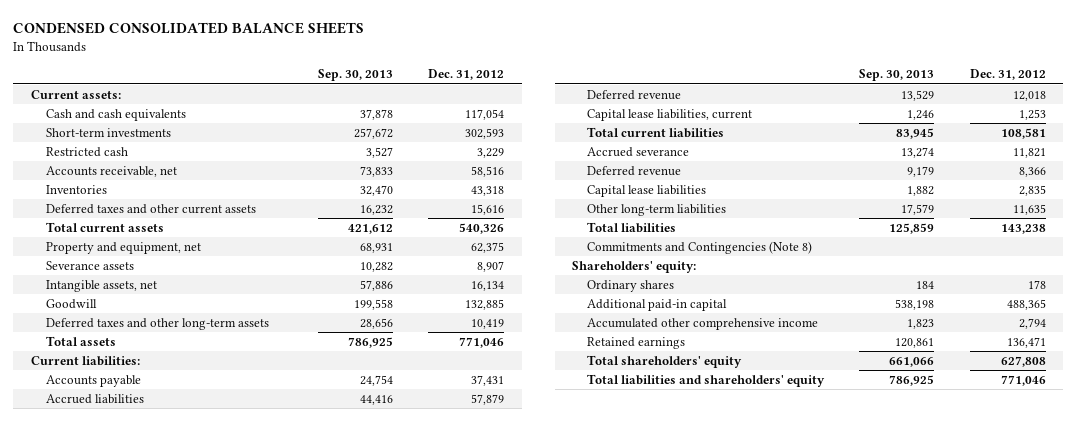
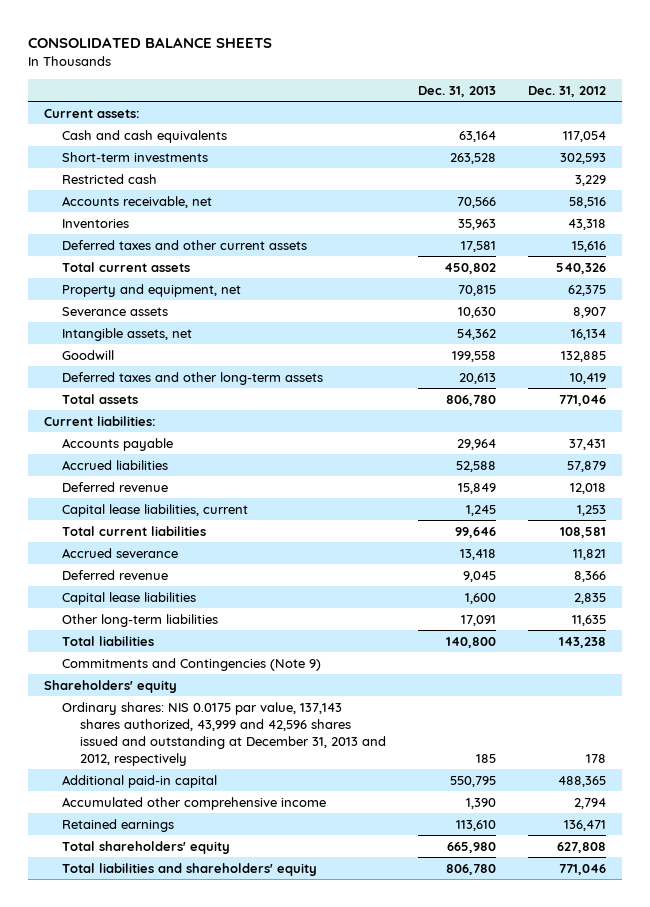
[12,22,364,35] CONDENSED CONSOLIDATED BALANCE SHEETS -> [27,37,272,49] CONSOLIDATED BALANCE SHEETS
[317,69,393,82] Sep. 30, 2013 -> none
none -> [417,86,496,98] Dec. 31, 2013
[587,240,813,254] Commitments and Contingencies (Note 8) -> [61,657,321,671] Commitments and Contingencies (Note 9)
[572,260,697,273] Shareholders' equity: -> [43,679,177,693] Shareholders' equity
[587,279,675,292] Ordinary shares -> [61,701,386,767] Ordinary shares: NIS 0.0175 par value, 137,143 shares authorized, 43,999 and 42,596 shares issued and outstanding at December 31, 2013 and 2012, respectively

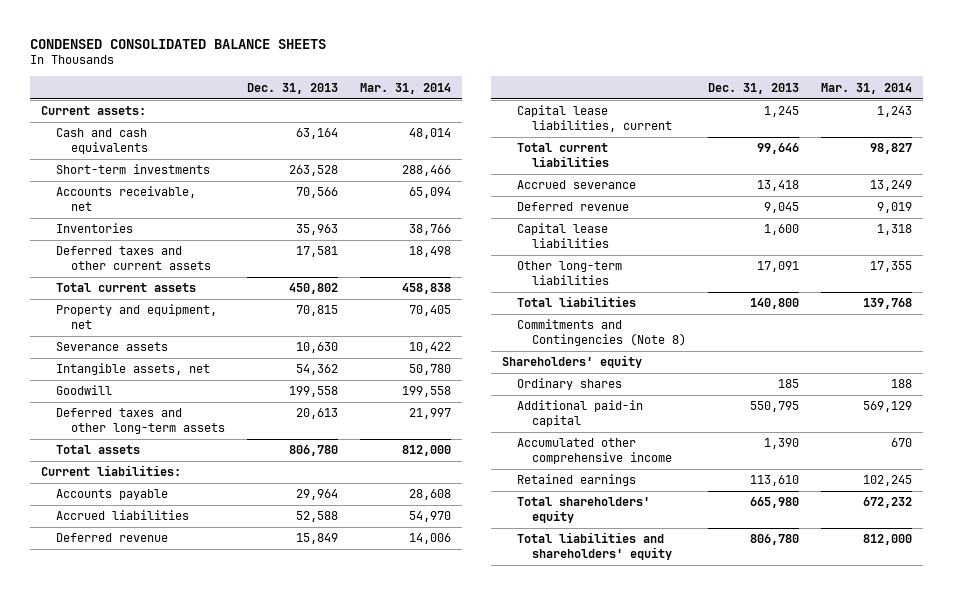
[27,37,272,49] CONSOLIDATED BALANCE SHEETS -> [30,38,327,49] CONDENSED CONSOLIDATED BALANCE SHEETS
[527,86,606,98] Dec. 31, 2012 -> none
none -> [360,82,452,94] Mar. 31, 2014
[61,173,157,184] Restricted cash -> none
[61,657,321,671] Commitments and Contingencies (Note 9) -> [517,319,686,346] Commitments and Contingencies (Note 8)
[61,701,386,767] Ordinary shares: NIS 0.0175 par value, 137,143 shares authorized, 43,999 and 42,596 shares issued and outstanding at December 31, 2013 and 2012, respectively -> [517,378,623,391] Ordinary shares

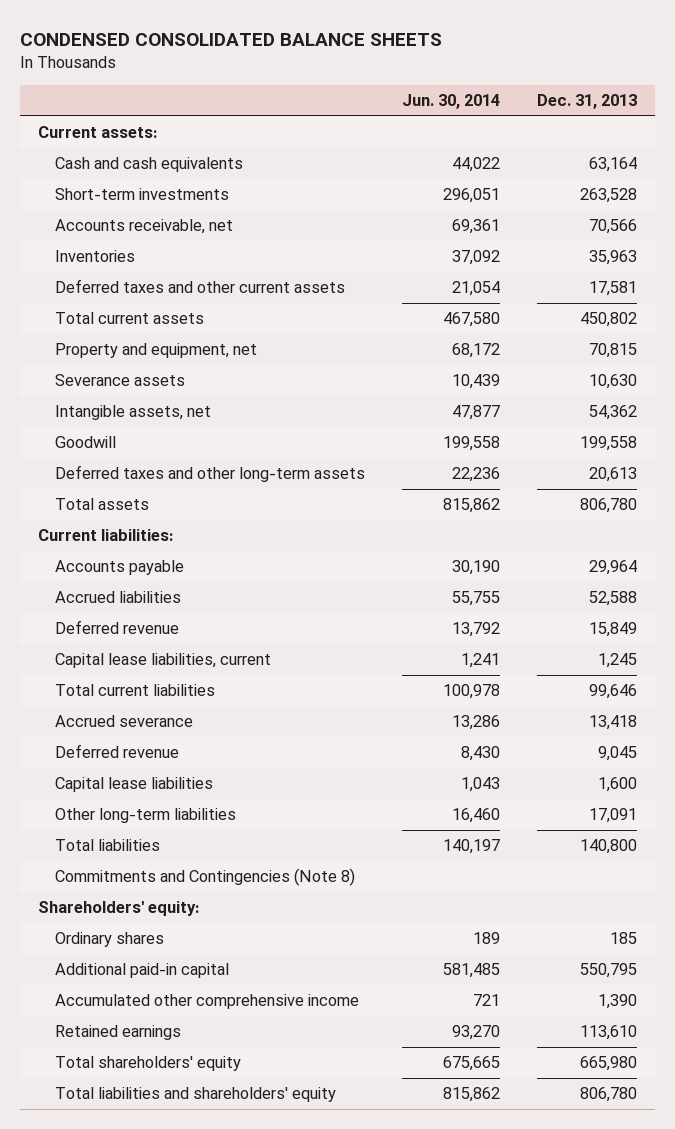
[360,82,452,94] Mar. 31, 2014 -> none
none -> [401,94,500,110] Jun. 30, 2014
[502,355,643,369] Shareholders' equity -> [38,901,200,917] Shareholders' equity:

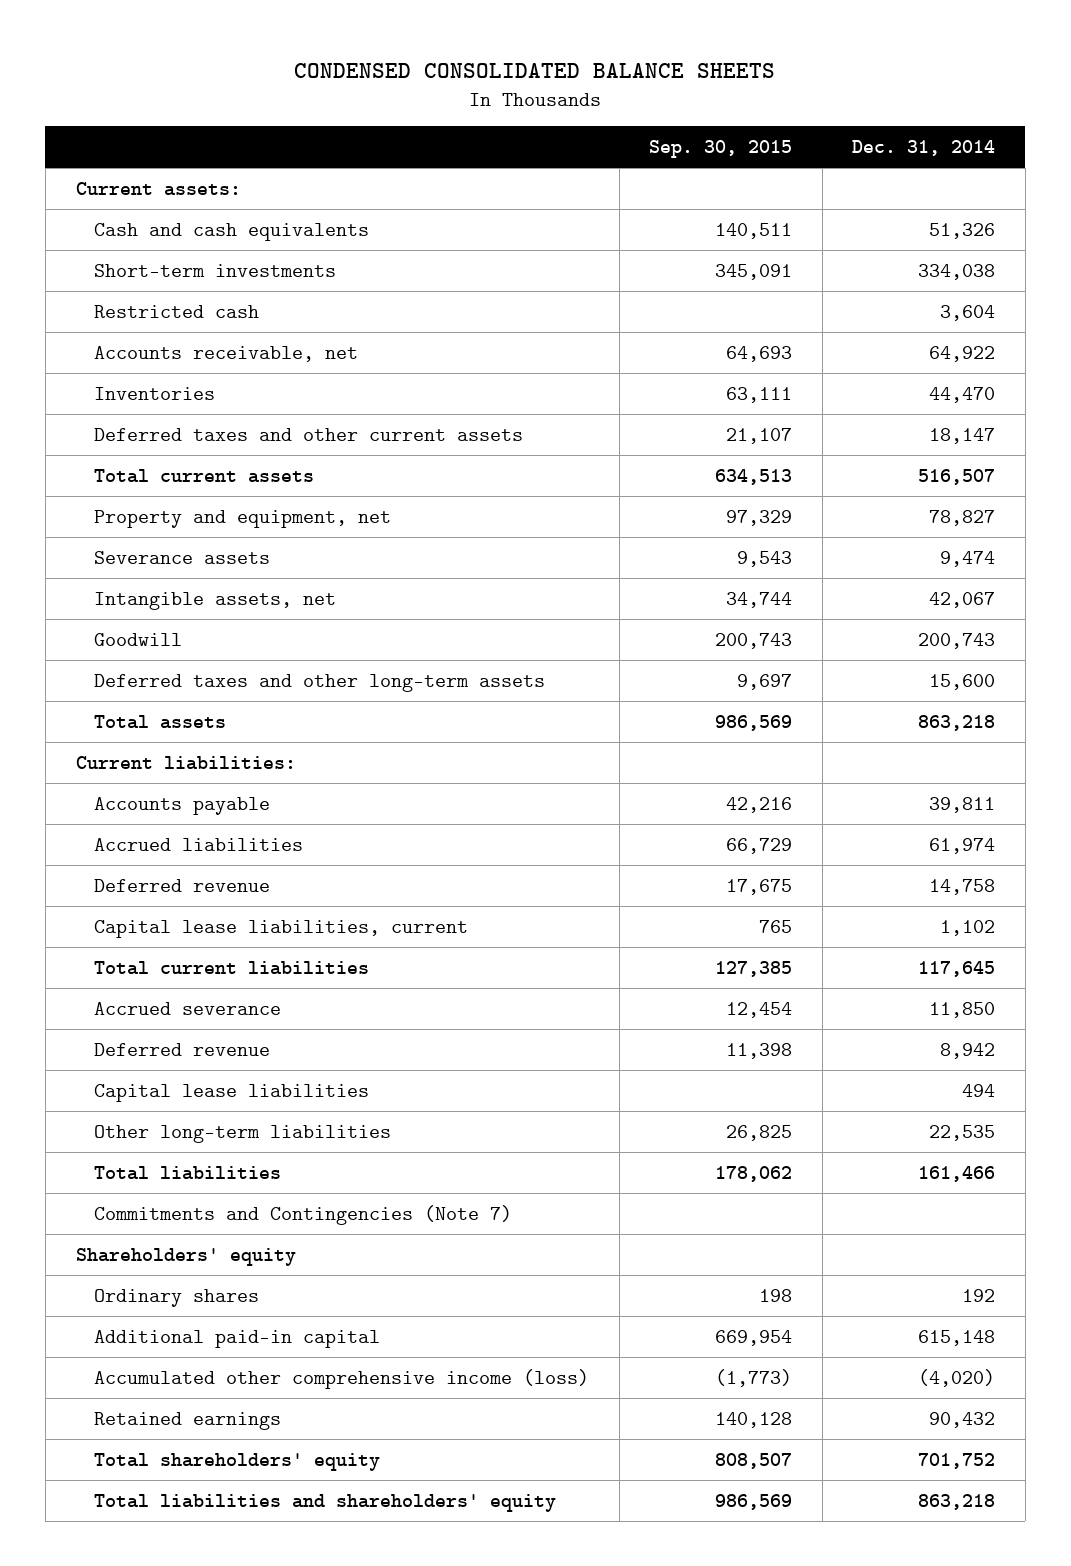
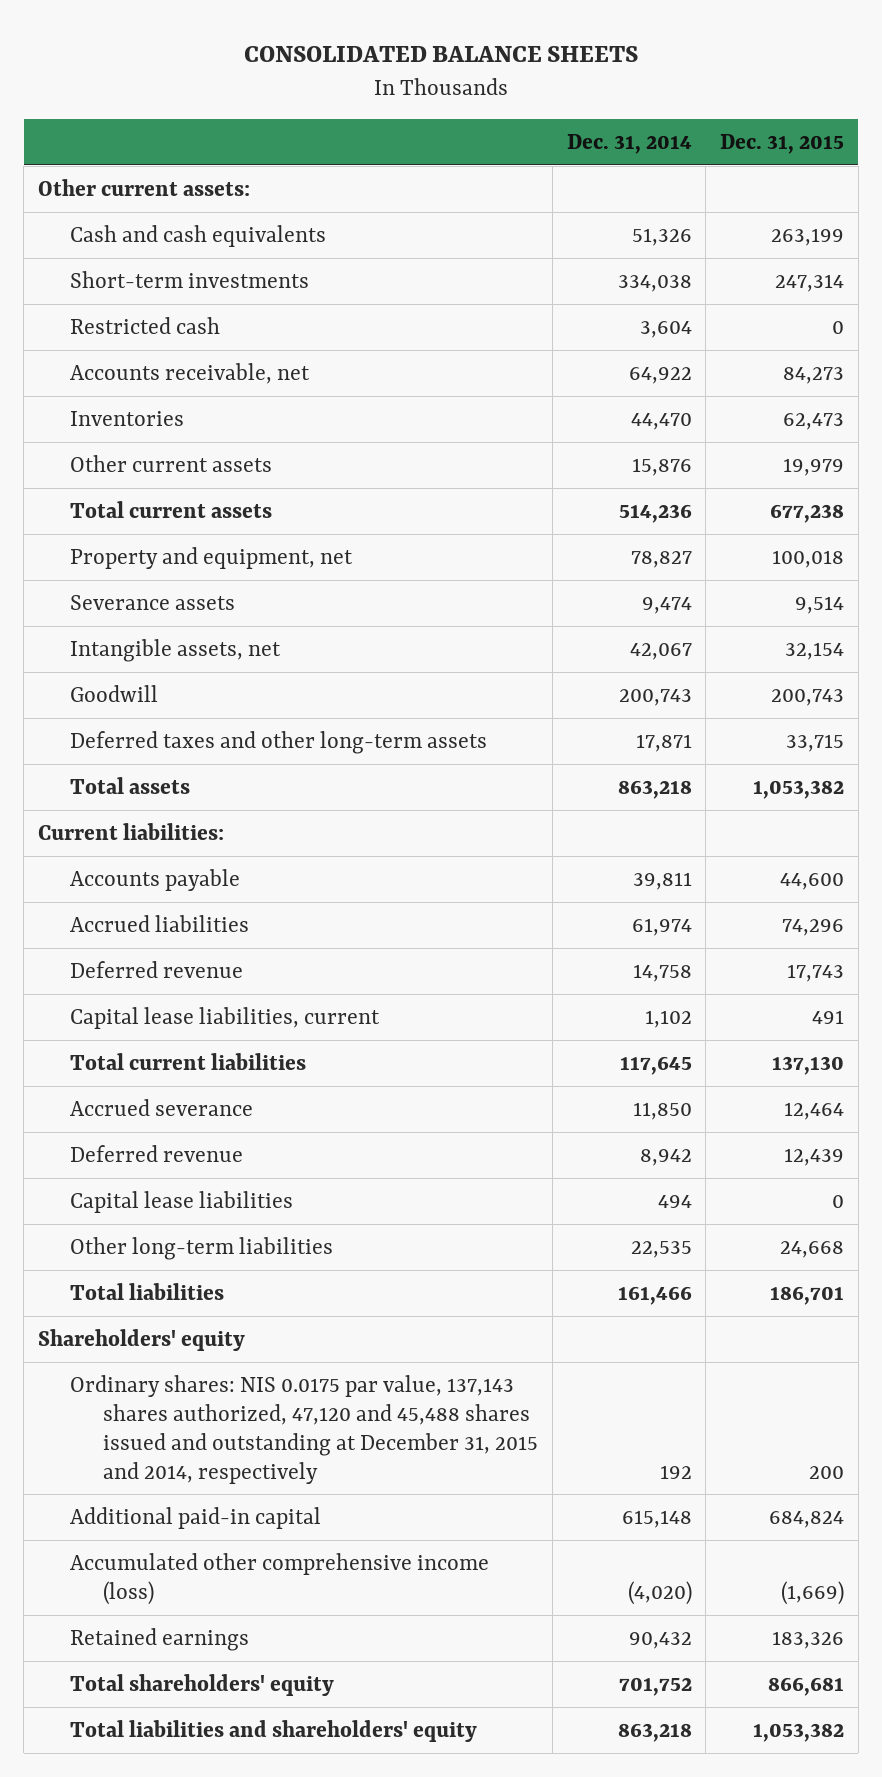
[294,62,776,78] CONDENSED CONSOLIDATED BALANCE SHEETS -> [244,45,639,62] CONSOLIDATED BALANCE SHEETS
[649,140,793,159] Sep. 30, 2015 -> none
none -> [720,134,845,155] Dec. 31, 2015
[75,181,241,196] Current assets: -> [37,178,250,196] Other current assets:
[94,427,524,441] Deferred taxes and other current assets -> [70,454,273,472] Other current assets
[929,427,996,444] 18,147 -> [631,457,692,476] 15,876
[918,468,996,485] 516,507 -> [618,503,692,523] 514,236
[929,673,996,690] 15,600 -> [635,733,692,752] 17,871
[94,1204,513,1225] Commitments and Contingencies (Note 7) -> none
[94,1288,260,1307] Ordinary shares -> [70,1374,538,1484] Ordinary shares: NIS 0.0175 par value, 137,143 shares authorized, 47,120 and 45,488 shares issued and outstanding at December 31, 2015 and 2014, respectively

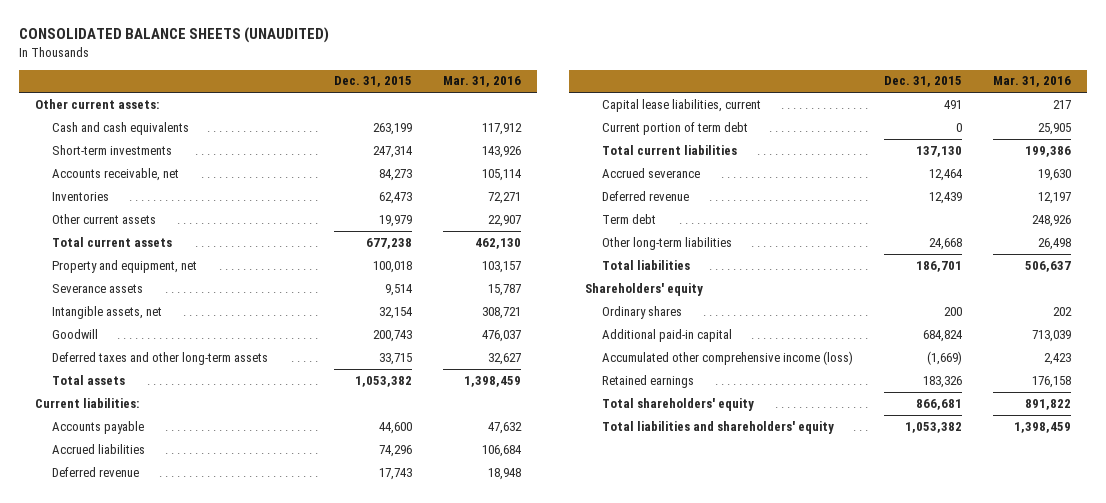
[244,45,639,62] CONSOLIDATED BALANCE SHEETS -> [19,27,330,44] CONSOLIDATED BALANCE SHEETS (UNAUDITED)
[566,134,692,155] Dec. 31, 2014 -> none
none -> [443,76,522,88] Mar. 31, 2016
[70,316,221,334] Restricted cash -> none
none -> [601,121,748,135] Current portion of term debt
[70,1190,294,1213] Capital lease liabilities -> none
none -> [601,213,656,224] Term debt
[70,1374,538,1484] Ordinary shares: NIS 0.0175 par value, 137,143 shares authorized, 47,120 and 45,488 shares issued and outstanding at December 31, 2015 and 2014, respectively -> [601,305,682,319] Ordinary shares

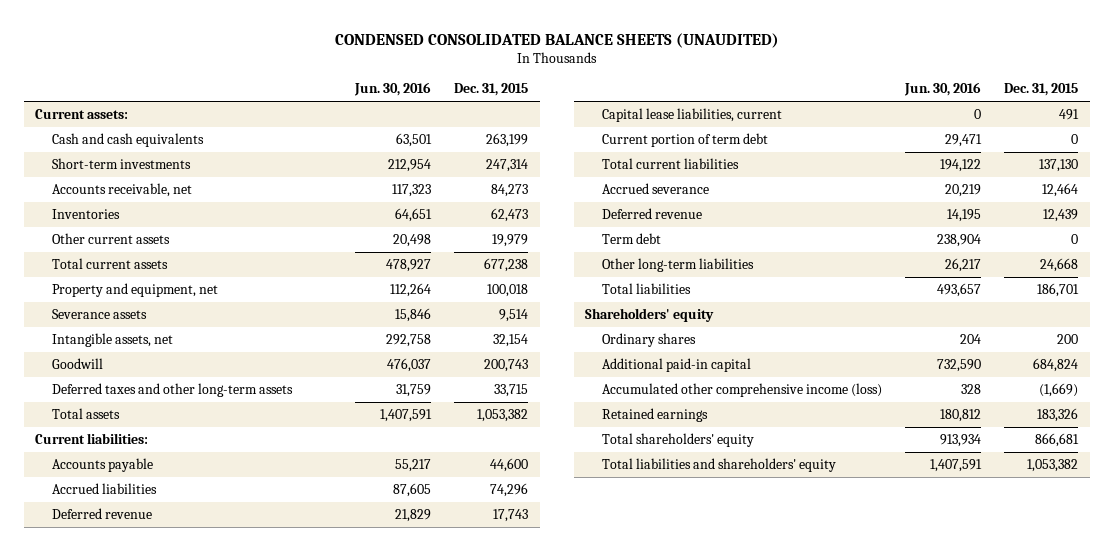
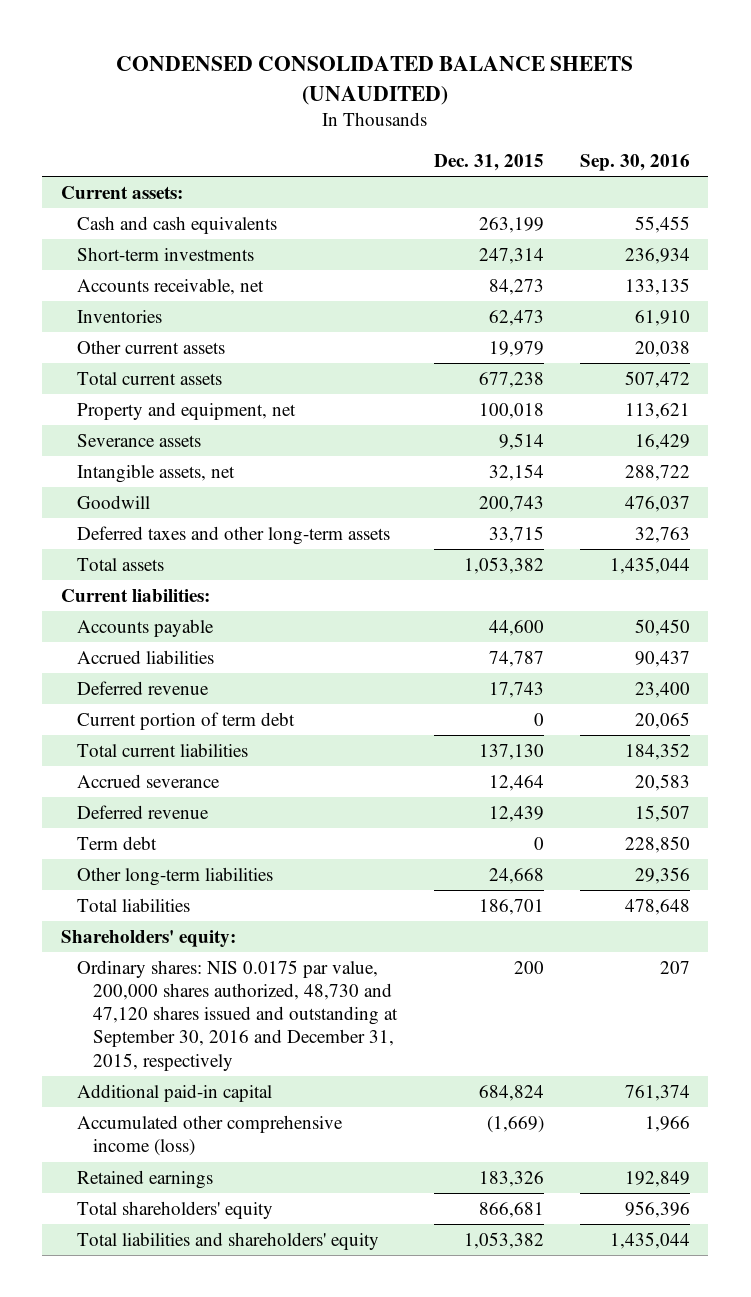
[354,82,432,97] Jun. 30, 2016 -> none
none -> [580,153,691,171] Sep. 30, 2016
[490,482,529,497] 74,296 -> [488,650,544,667] 74,787
[601,107,782,122] Capital lease liabilities, current -> none
[585,307,715,322] Shareholders' equity -> [60,929,236,947] Shareholders' equity:
[601,332,696,347] Ordinary shares -> [76,959,399,1071] Ordinary shares: NIS 0.0175 par value, 200,000 shares authorized, 48,730 and 47,120 shares issued and outstanding at September 30, 2016 and December 31, 2015, respectively

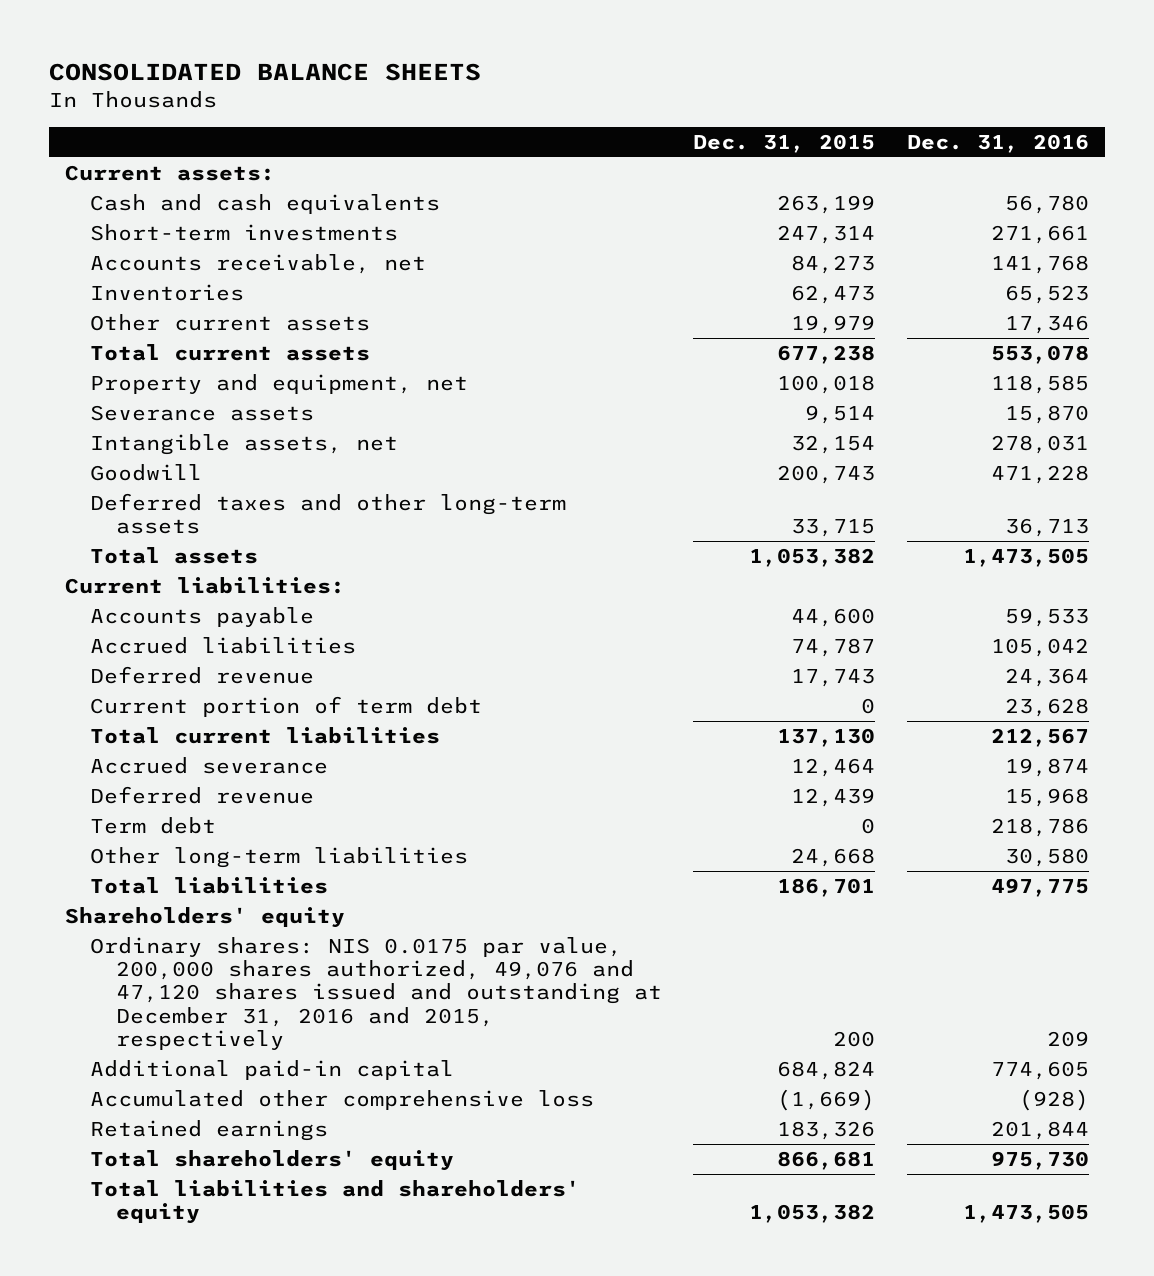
[116,56,634,105] CONDENSED CONSOLIDATED BALANCE SHEETS (UNAUDITED) -> [49,63,482,82] CONSOLIDATED BALANCE SHEETS
[580,153,691,171] Sep. 30, 2016 -> none
none -> [907,133,1090,153] Dec. 31, 2016
[60,929,236,947] Shareholders' equity: -> [64,906,345,928] Shareholders' equity
[76,959,399,1071] Ordinary shares: NIS 0.0175 par value, 200,000 shares authorized, 48,730 and 47,120 shares issued and outstanding at September 30, 2016 and December 31, 2015, respectively -> [90,936,662,1050] Ordinary shares: NIS 0.0175 par value, 200,000 shares authorized, 49,076 and 47,120 shares issued and outstanding at December 31, 2016 and 2015, respectively
[76,1114,343,1157] Accumulated other comprehensive income (loss) -> [90,1089,595,1110] Accumulated other comprehensive loss

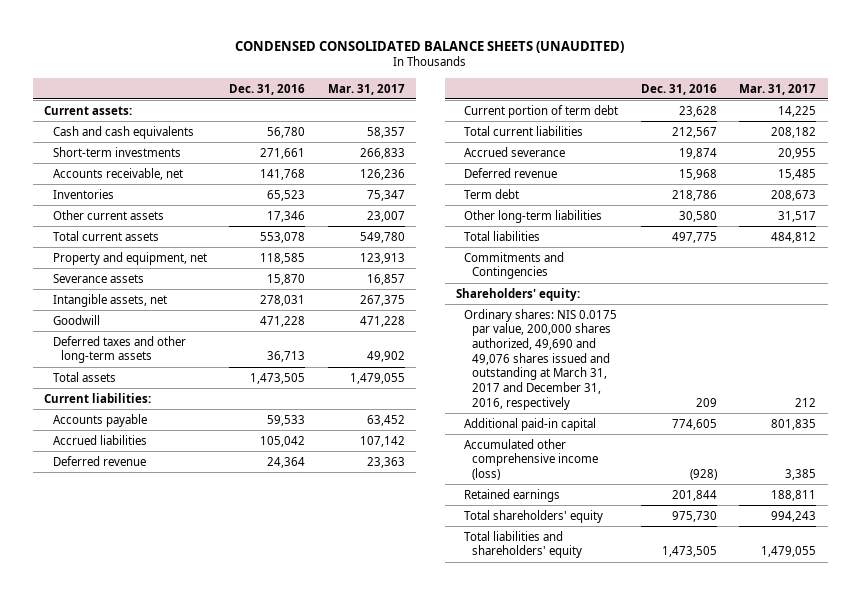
[49,63,482,82] CONSOLIDATED BALANCE SHEETS -> [235,40,625,53] CONDENSED CONSOLIDATED BALANCE SHEETS (UNAUDITED)
[693,133,876,153] Dec. 31, 2015 -> none
none -> [327,83,405,95] Mar. 31, 2017
none -> [464,251,565,280] Commitments and Contingencies
[64,906,345,928] Shareholders' equity -> [456,287,581,301] Shareholders' equity:
[90,936,662,1050] Ordinary shares: NIS 0.0175 par value, 200,000 shares authorized, 49,076 and 47,120 shares issued and outstanding at December 31, 2016 and 2015, respectively -> [464,308,618,410] Ordinary shares: NIS 0.0175 par value, 200,000 shares authorized, 49,690 and 49,076 shares issued and outstanding at March 31, 2017 and December 31, 2016, respectively
[90,1089,595,1110] Accumulated other comprehensive loss -> [464,438,599,481] Accumulated other comprehensive income (loss)

